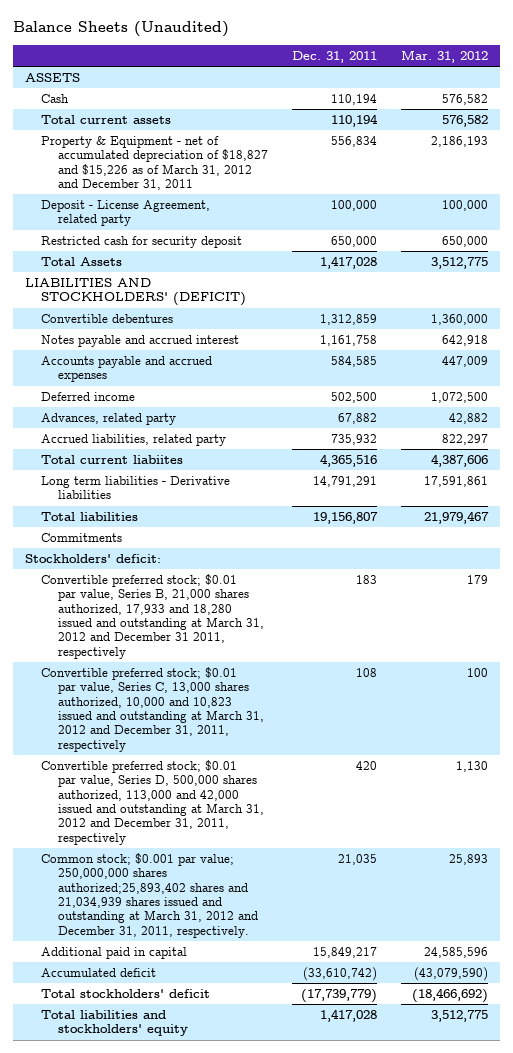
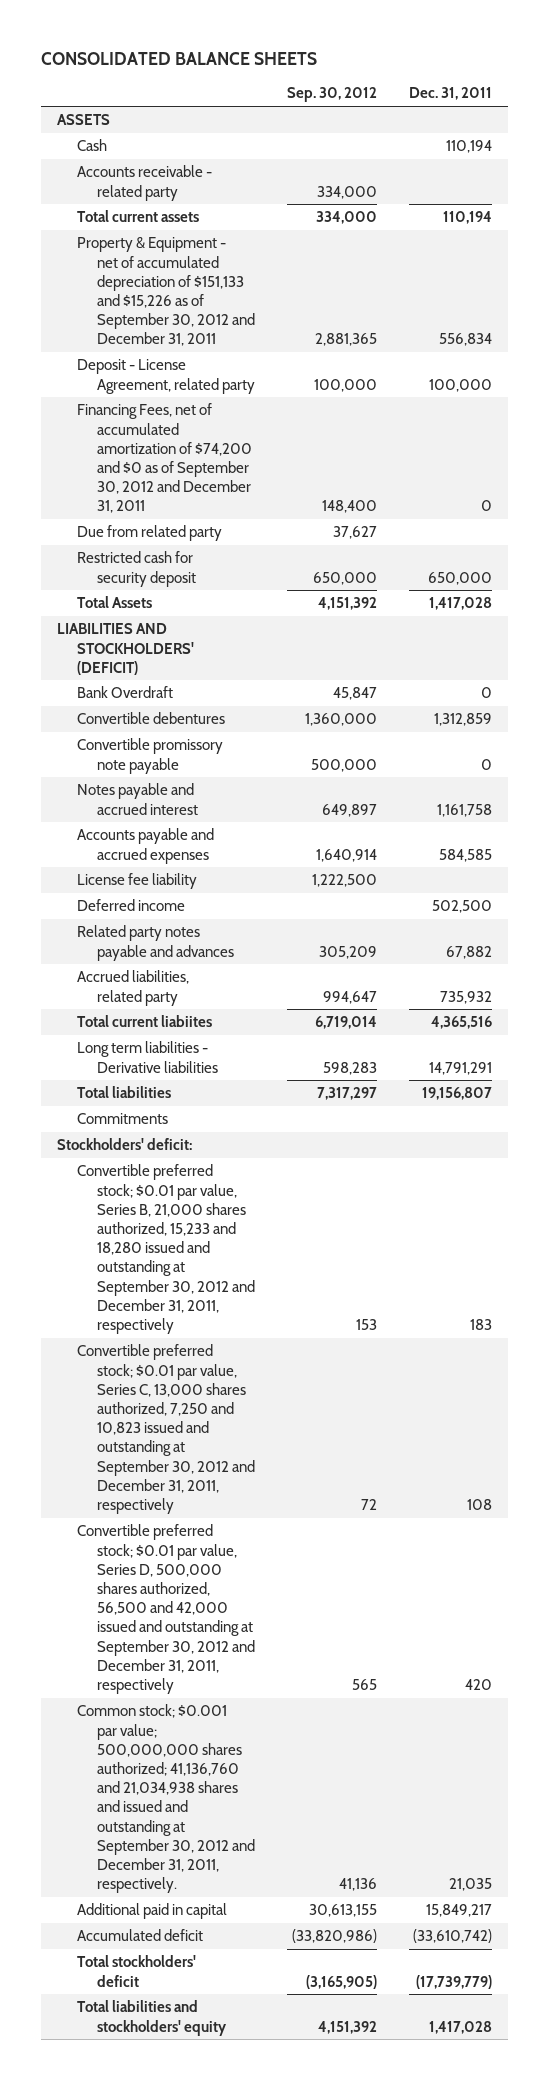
[13,21,230,38] Balance Sheets (Unaudited) -> [41,51,318,65] CONSOLIDATED BALANCE SHEETS
[401,49,489,63] Mar. 31, 2012 -> none
none -> [286,87,377,103] Sep. 30, 2012
none -> [77,165,213,201] Accounts receivable - related party
[41,135,268,191] Property & Equipment - net of accumulated depreciation of $18,827 and $15,226 as of March 31, 2012 and December 31, 2011 -> [77,237,255,347] Property & Equipment - net of accumulated depreciation of $151,133 and $15,226 as of September 30, 2012 and December 31, 2011
none -> [77,403,252,514] Financing Fees, net of accumulated amortization of $74,200 and $0 as of September 30, 2012 and December 31, 2011
none -> [77,525,223,542] Due from related party
none -> [77,686,174,699] Bank Overdraft
none -> [77,738,224,774] Convertible promissory note payable
none -> [77,873,198,890] License fee liability
[41,412,177,425] Advances, related party -> [77,925,234,961] Related party notes payable and advances
[41,573,264,659] Convertible preferred stock; $0.01 par value, Series B, 21,000 shares authorized, 17,933 and 18,280 issued and outstanding at March 31, 2012 and December 31 2011, respectively -> [77,1164,255,1334] Convertible preferred stock; $0.01 par value, Series B, 21,000 shares authorized, 15,233 and 18,280 issued and outstanding at September 30, 2012 and December 31, 2011, respectively
[41,666,264,752] Convertible preferred stock; $0.01 par value, Series C, 13,000 shares authorized, 10,000 and 10,823 issued and outstanding at March 31, 2012 and December 31, 2011, respectively -> [77,1344,255,1514] Convertible preferred stock; $0.01 par value, Series C, 13,000 shares authorized, 7,250 and 10,823 issued and outstanding at September 30, 2012 and December 31, 2011, respectively
[41,759,264,845] Convertible preferred stock; $0.01 par value, Series D, 500,000 shares authorized, 113,000 and 42,000 issued and outstanding at March 31, 2012 and December 31, 2011, respectively -> [77,1524,255,1694] Convertible preferred stock; $0.01 par value, Series D, 500,000 shares authorized, 56,500 and 42,000 issued and outstanding at September 30, 2012 and December 31, 2011, respectively
[41,852,258,938] Common stock; $0.001 par value; 250,000,000 shares authorized;25,893,402 shares and 21,034,939 shares issued and outstanding at March 31, 2012 and December 31, 2011, respectively. -> [77,1704,255,1894] Common stock; $0.001 par value; 500,000,000 shares authorized; 41,136,760 and 21,034,938 shares and issued and outstanding at September 30, 2012 and December 31, 2011, respectively.

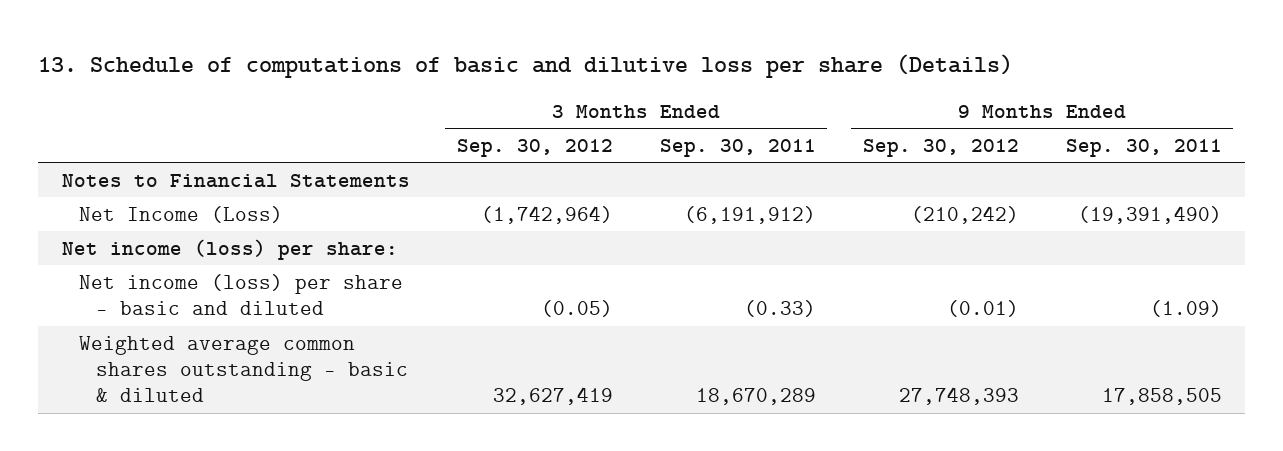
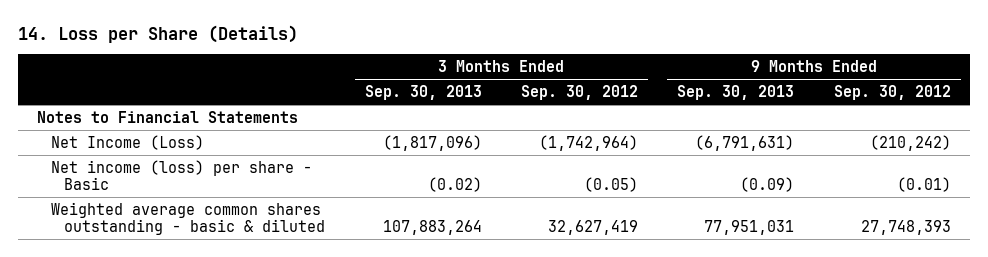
[38,53,1014,78] 13. Schedule of computations of basic and dilutive loss per share (Details) -> [17,24,298,43] 14. Loss per Share (Details)
[659,138,816,157] Sep. 30, 2011 -> none
[1065,138,1222,157] Sep. 30, 2011 -> none
none -> [364,84,482,100] Sep. 30, 2013
none -> [677,84,795,100] Sep. 30, 2013
[61,238,398,260] Net income (loss) per share: -> none
[78,273,403,316] Net income (loss) per share - basic and diluted -> [50,159,312,191] Net income (loss) per share - Basic

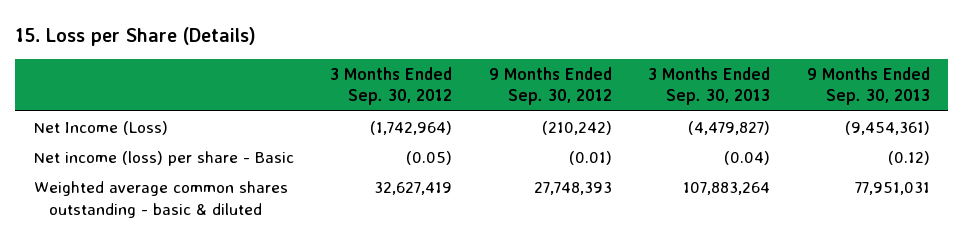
[17,24,298,43] 14. Loss per Share (Details) -> [15,26,257,46] 15. Loss per Share (Details)
[37,110,299,123] Notes to Financial Statements -> none
[382,134,482,151] (1,817,096) -> [688,121,771,136] (4,479,827)
[695,134,795,151] (6,791,631) -> [844,121,930,136] (9,454,361)
[427,177,482,193] (0.02) -> [724,151,771,166] (0.04)
[740,177,795,193] (0.09) -> [887,151,930,166] (0.12)

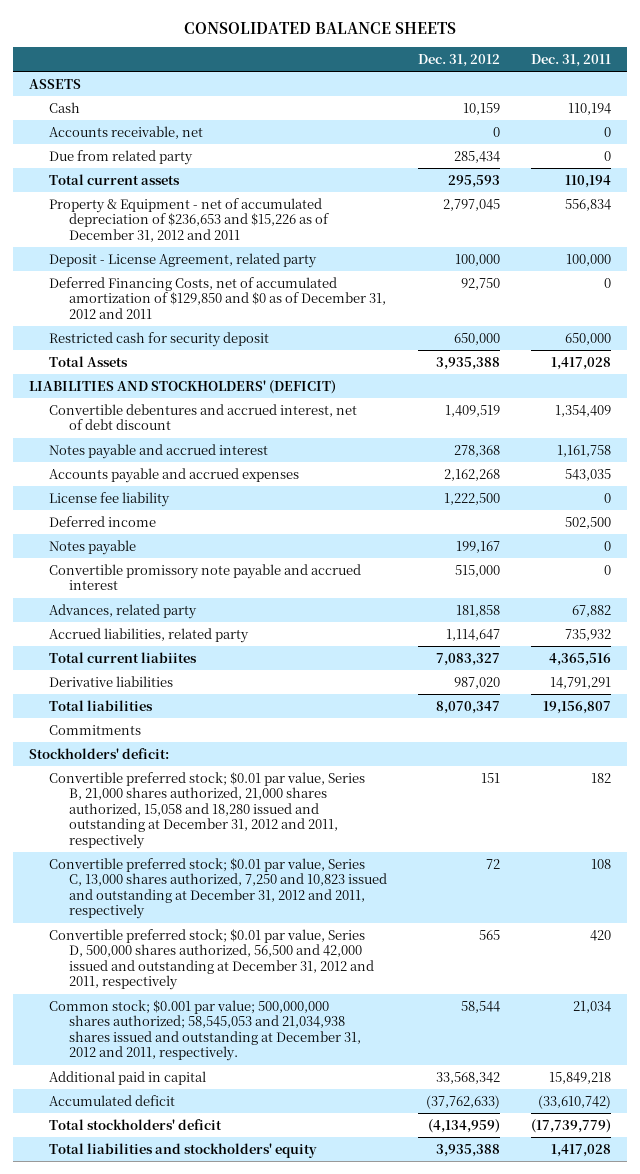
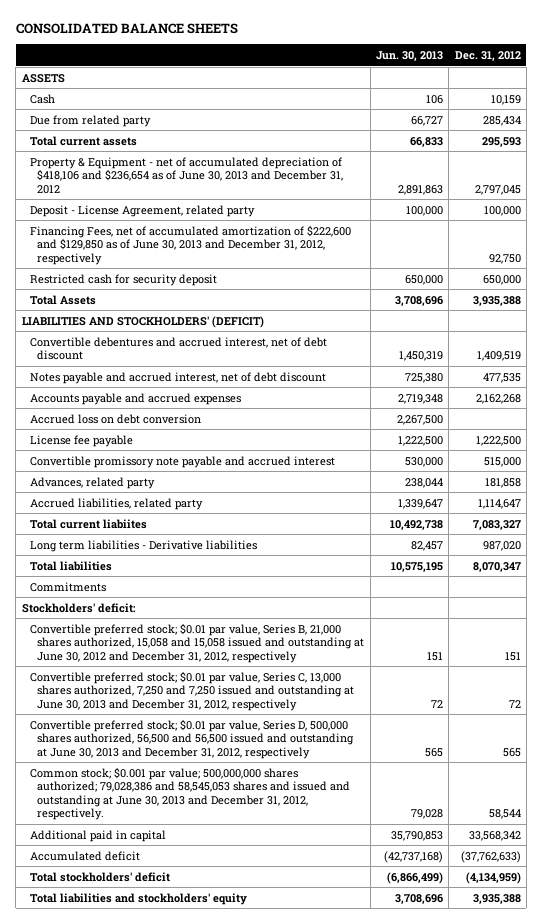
[531,53,612,67] Dec. 31, 2011 -> none
none -> [376,50,444,61] Jun. 30, 2013
[49,125,204,139] Accounts receivable, net -> none
[49,197,330,242] Property & Equipment - net of accumulated depreciation of $236,653 and $15,226 as of December 31, 2012 and 2011 -> [29,156,344,194] Property & Equipment - net of accumulated depreciation of $418,106 and $236,654 as of June 30, 2013 and December 31, 2012
[49,276,387,319] Deferred Financing Costs, net of accumulated amortization of $129,850 and $0 as of December 31, 2012 and 2011 -> [29,224,351,265] Financing Fees, net of accumulated amortization of $222,600 and $129,850 as of June 30, 2013 and December 31, 2012, respectively
[49,443,269,459] Notes payable and accrued interest -> [29,371,326,384] Notes payable and accrued interest, net of debt discount
[454,444,501,457] 278,368 -> [482,372,521,383] 477,535
[49,515,157,527] Deferred income -> none
[49,539,137,555] Notes payable -> none
none -> [29,413,201,424] Accrued loss on debt conversion
[49,491,171,507] License fee liability -> [29,434,133,447] License fee payable
[49,675,174,687] Derivative liabilities -> [29,539,257,552] Long term liabilities - Derivative liabilities
[49,771,366,849] Convertible preferred stock; $0.01 par value, Series B, 21,000 shares authorized, 21,000 shares authorized, 15,058 and 18,280 issued and outstanding at December 31, 2012 and 2011, respectively -> [29,622,365,663] Convertible preferred stock; $0.01 par value, Series B, 21,000 shares authorized, 15,058 and 15,058 issued and outstanding at June 30, 2012 and December 31, 2012, respectively
[49,857,388,920] Convertible preferred stock; $0.01 par value, Series C, 13,000 shares authorized, 7,250 and 10,823 issued and outstanding at December 31, 2012 and 2011, respectively -> [29,670,355,711] Convertible preferred stock; $0.01 par value, Series C, 13,000 shares authorized, 7,250 and 7,250 issued and outstanding at June 30, 2013 and December 31, 2012, respectively
[49,928,375,991] Convertible preferred stock; $0.01 par value, Series D, 500,000 shares authorized, 56,500 and 42,000 issued and outstanding at December 31, 2012 and 2011, respectively -> [29,718,355,759] Convertible preferred stock; $0.01 par value, Series D, 500,000 shares authorized, 56,500 and 56,500 issued and outstanding at June 30, 2013 and December 31, 2012, respectively
[49,999,362,1062] Common stock; $0.001 par value; 500,000,000 shares authorized; 58,545,053 and 21,034,938 shares issued and outstanding at December 31, 2012 and 2011, respectively. -> [29,766,351,821] Common stock; $0.001 par value; 500,000,000 shares authorized; 79,028,386 and 58,545,053 shares and issued and outstanding at June 30, 2013 and December 31, 2012, respectively.

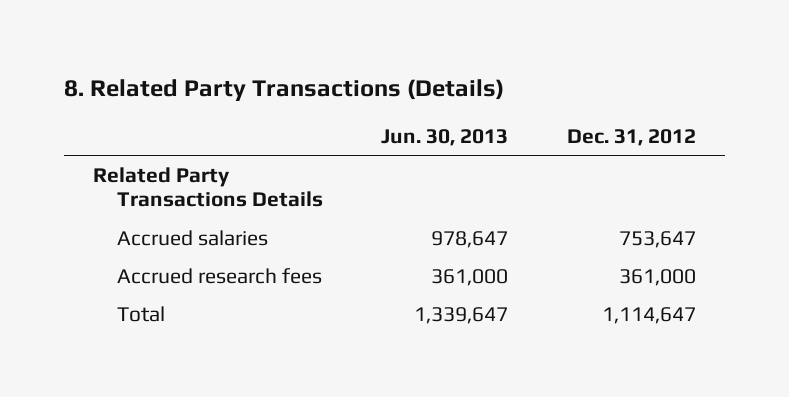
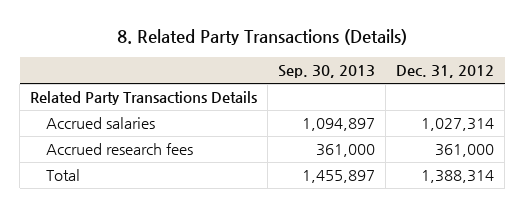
[381,128,509,146] Jun. 30, 2013 -> none
none -> [278,65,376,79] Sep. 30, 2013
[618,230,696,248] 753,647 -> [421,118,495,132] 1,027,314
[601,306,696,324] 1,114,647 -> [421,170,495,184] 1,388,314

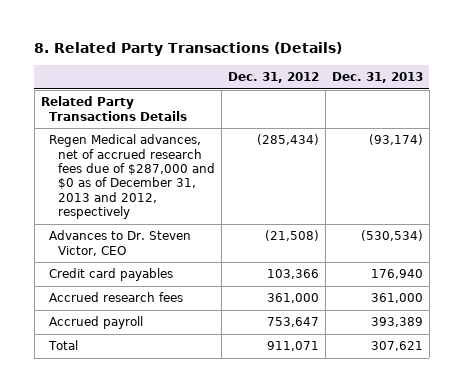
[278,65,376,79] Sep. 30, 2013 -> none
none -> [331,72,423,84] Dec. 31, 2013
[45,117,155,130] Accrued salaries -> none
none -> [49,134,215,220] Regen Medical advances, net of accrued research fees due of $287,000 and $0 as of December 31, 2013 and 2012, respectively
none -> [49,230,192,256] Advances to Dr. Steven Victor, CEO
none -> [49,268,174,282] Credit card payables
none -> [49,316,144,330] Accrued payroll
[421,170,495,184] 1,388,314 -> [266,341,319,352] 911,071

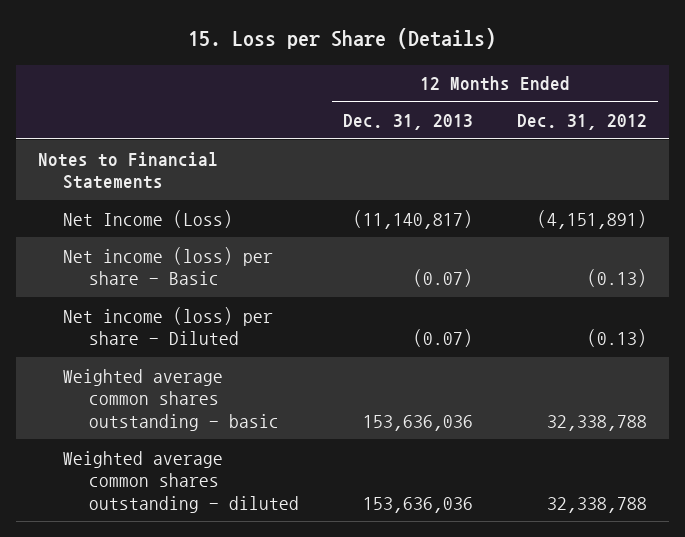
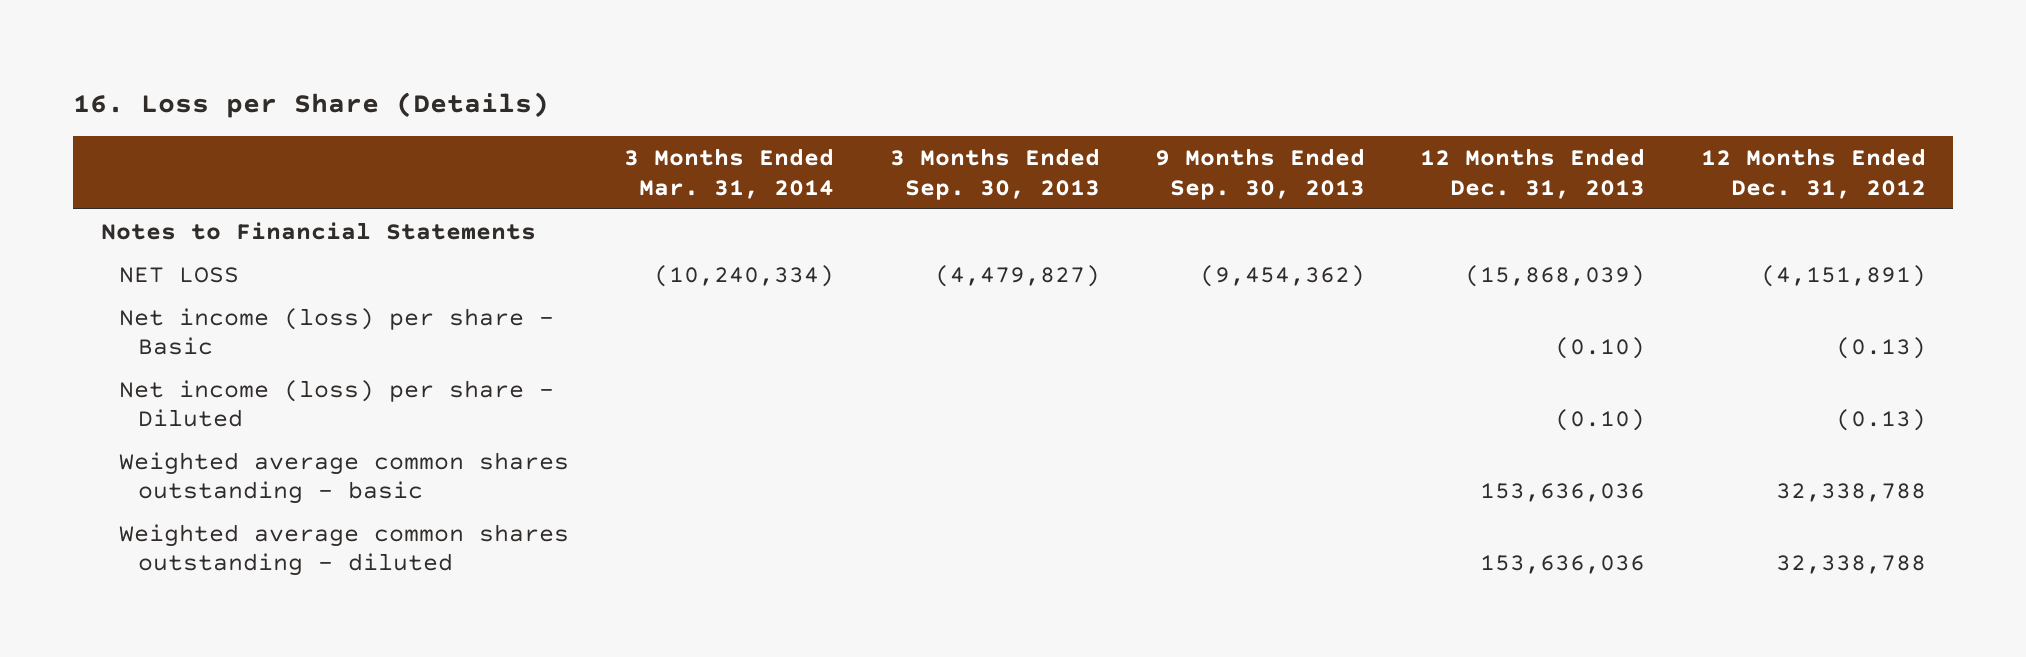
[188,28,497,50] 15. Loss per Share (Details) -> [72,91,549,118] 16. Loss per Share (Details)
none -> [624,148,835,199] 3 Months Ended Mar. 31, 2014
none -> [889,148,1100,200] 3 Months Ended Sep. 30, 2013
none -> [1155,148,1366,200] 9 Months Ended Sep. 30, 2013
[63,209,234,228] Net Income (Loss) -> [119,266,240,283] NET LOSS
[353,209,474,229] (11,140,817) -> [1465,264,1646,287] (15,868,039)
[413,269,474,288] (0.07) -> [1555,337,1646,360] (0.10)
[413,329,474,348] (0.07) -> [1555,409,1646,432] (0.10)

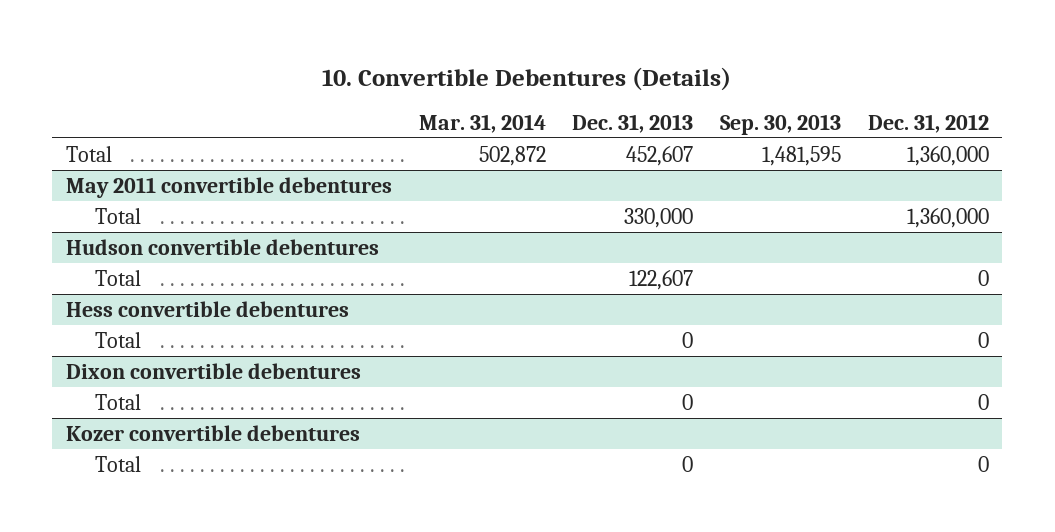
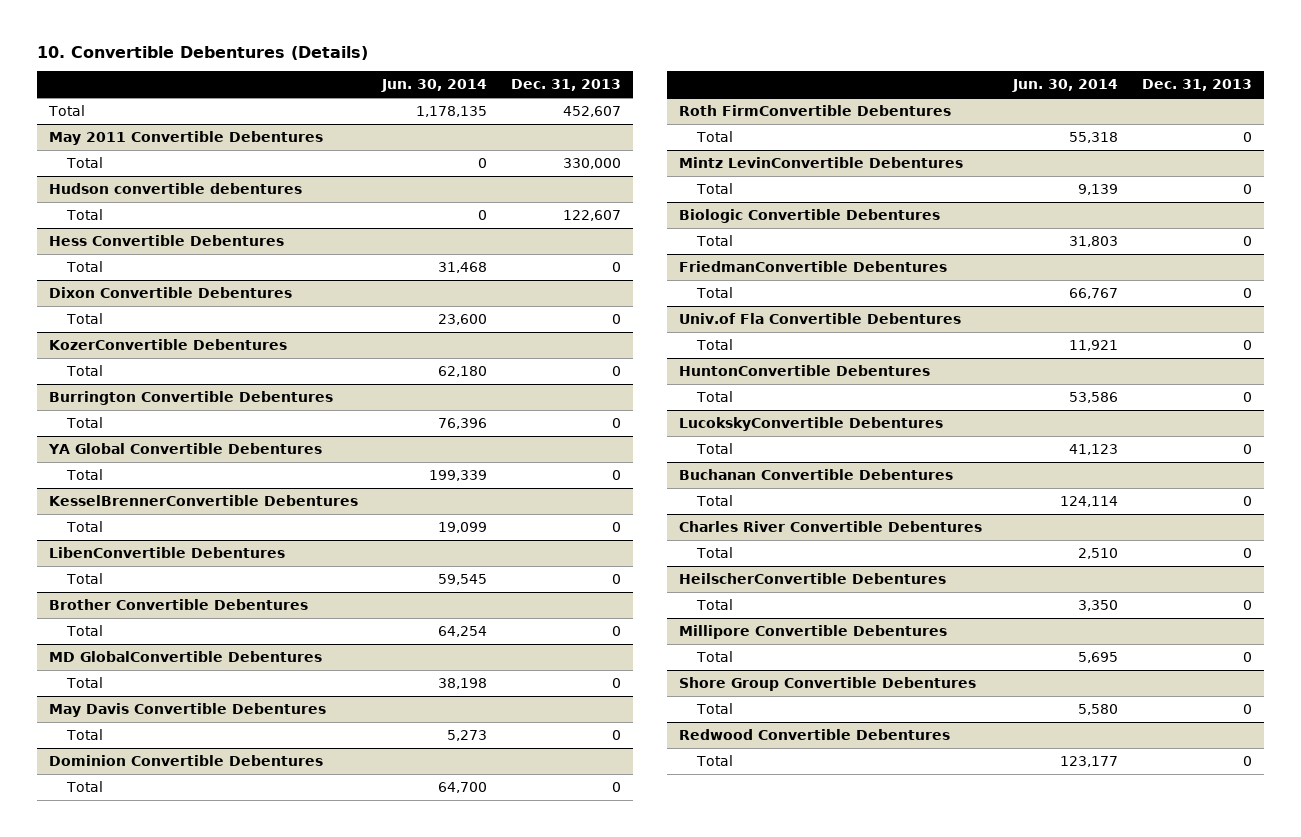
[418,113,546,133] Mar. 31, 2014 -> none
[719,113,841,135] Sep. 30, 2013 -> none
[867,113,989,133] Dec. 31, 2012 -> none
none -> [381,79,488,93] Jun. 30, 2014
[65,176,392,198] May 2011 convertible debentures -> [48,130,323,145] May 2011 Convertible Debentures
[65,300,349,317] Hess convertible debentures -> [48,234,284,246] Hess Convertible Debentures
[65,362,361,379] Dixon convertible debentures -> [48,286,292,298] Dixon Convertible Debentures
[65,424,360,441] Kozer convertible debentures -> none
none -> [48,338,287,350] KozerConvertible Debentures
none -> [48,390,333,405] Burrington Convertible Debentures
none -> [65,416,103,428] Total
none -> [47,442,322,454] YA Global Convertible Debentures
none -> [65,468,103,480] Total
none -> [48,494,358,506] KesselBrennerConvertible Debentures
none -> [65,520,103,532] Total
none -> [48,546,285,558] LibenConvertible Debentures
none -> [65,572,103,584] Total
none -> [48,598,308,610] Brother Convertible Debentures
none -> [65,624,103,636] Total
none -> [48,650,322,662] MD GlobalConvertible Debentures
none -> [65,676,103,688] Total
none -> [48,702,326,717] May Davis Convertible Debentures
none -> [65,728,103,740] Total
none -> [48,754,323,766] Dominion Convertible Debentures
none -> [65,780,103,792] Total
none -> [679,104,952,116] Roth FirmConvertible Debentures
none -> [696,130,734,142] Total
none -> [679,156,964,168] Mintz LevinConvertible Debentures
none -> [696,182,734,194] Total
none -> [679,208,941,223] Biologic Convertible Debentures
none -> [696,234,734,246] Total
none -> [679,260,948,272] FriedmanConvertible Debentures
none -> [696,286,734,298] Total
none -> [679,312,962,324] Univ.of Fla Convertible Debentures
none -> [696,338,734,350] Total
none -> [679,364,931,376] HuntonConvertible Debentures
none -> [696,390,734,402] Total
none -> [679,416,944,431] LucokskyConvertible Debentures
none -> [696,442,734,454] Total
none -> [679,468,954,480] Buchanan Convertible Debentures
none -> [696,494,734,506] Total
none -> [679,520,983,532] Charles River Convertible Debentures
none -> [696,546,734,558] Total
none -> [679,572,947,584] HeilscherConvertible Debentures
none -> [696,598,734,610] Total
none -> [679,624,948,639] Millipore Convertible Debentures
none -> [696,650,734,662] Total
none -> [679,676,977,691] Shore Group Convertible Debentures
none -> [696,702,734,714] Total
none -> [679,728,951,740] Redwood Convertible Debentures
none -> [696,754,734,766] Total

